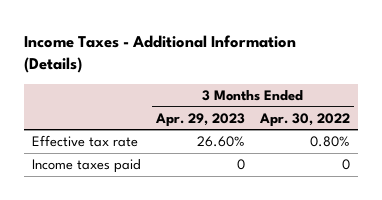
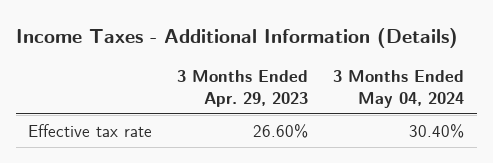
[259,112,351,127] Apr. 30, 2022 -> none
none -> [333,70,465,108] 3 Months Ended May 04, 2024
[31,159,141,174] Income taxes paid -> none

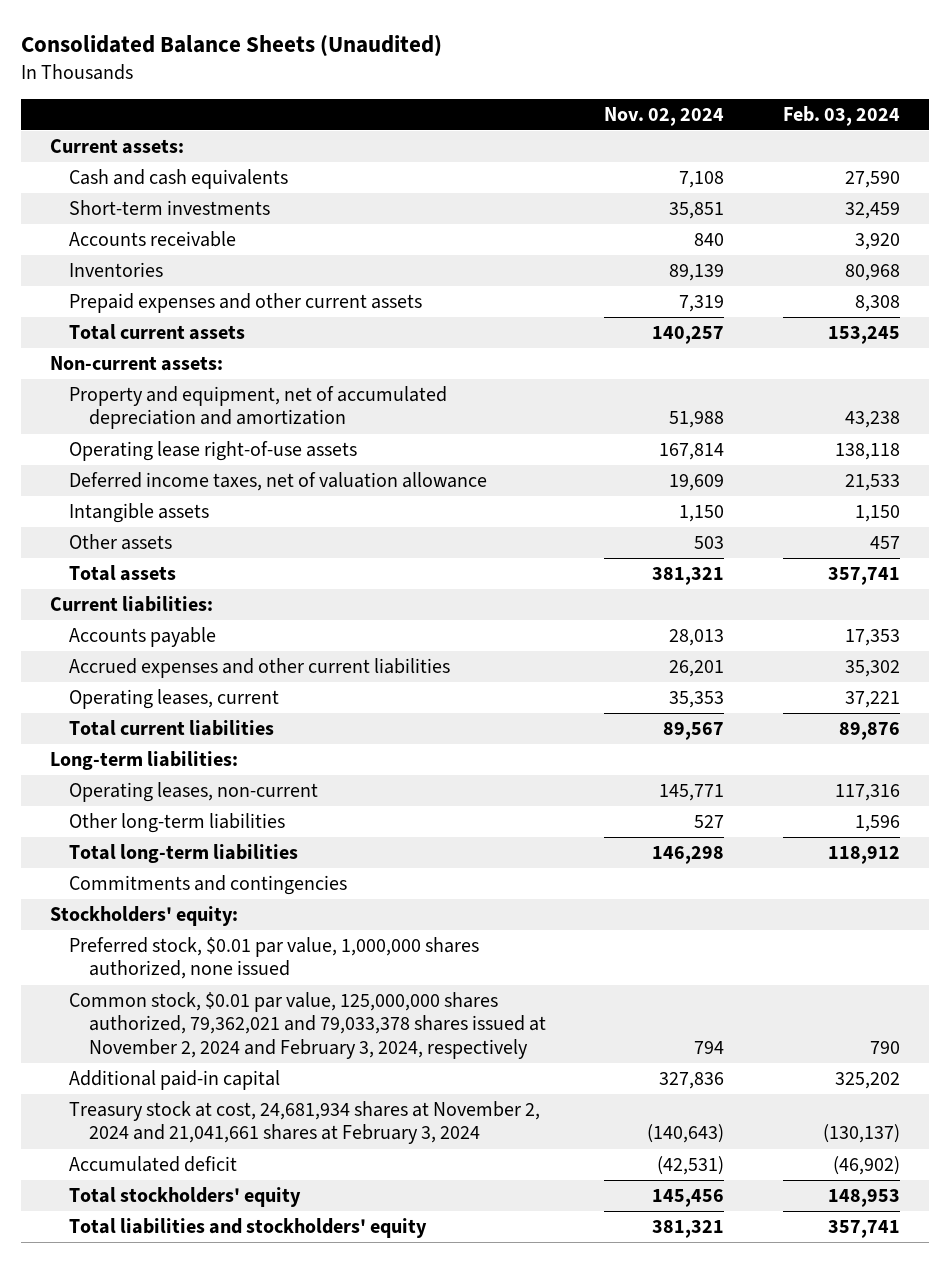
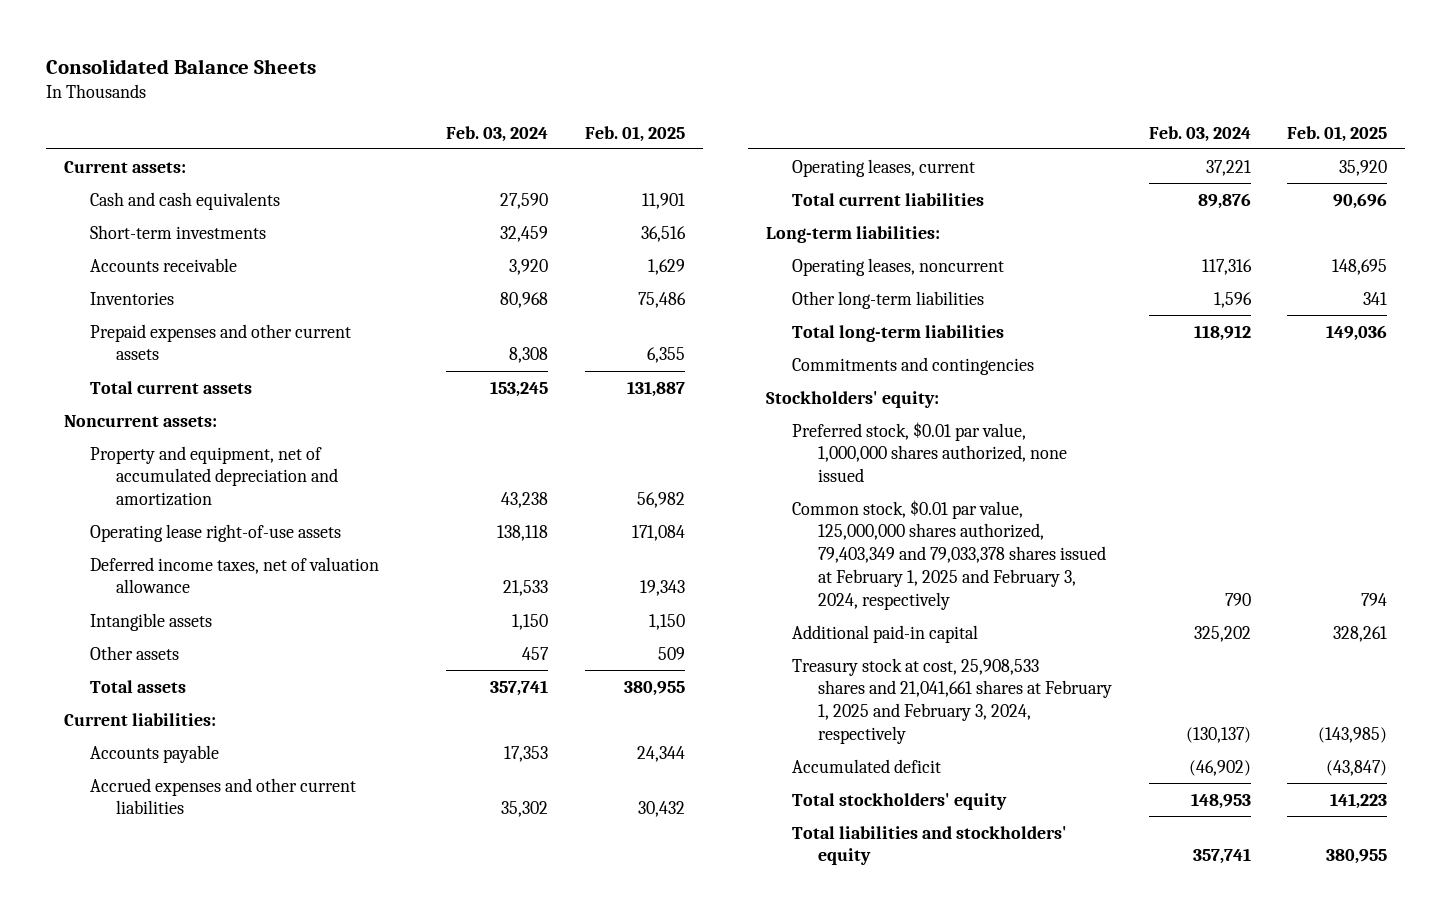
[20,34,442,57] Consolidated Balance Sheets (Unaudited) -> [45,58,316,74] Consolidated Balance Sheets
[604,106,725,126] Nov. 02, 2024 -> none
none -> [584,125,685,142] Feb. 01, 2025
[49,356,223,372] Non-current assets: -> [63,414,217,427] Noncurrent assets:
[69,782,319,803] Operating leases, non-current -> [792,257,1005,276] Operating leases, noncurrent
[69,992,547,1059] Common stock, $0.01 par value, 125,000,000 shares authorized, 79,362,021 and 79,033,378 shares issued at November 2, 2024 and February 3, 2024, respectively -> [792,499,1107,610] Common stock, $0.01 par value, 125,000,000 shares authorized, 79,403,349 and 79,033,378 shares issued at February 1, 2025 and February 3, 2024, respectively
[69,1101,541,1145] Treasury stock at cost, 24,681,934 shares at November 2, 2024 and 21,041,661 shares at February 3, 2024 -> [792,657,1113,744] Treasury stock at cost, 25,908,533 shares and 21,041,661 shares at February 1, 2025 and February 3, 2024, respectively

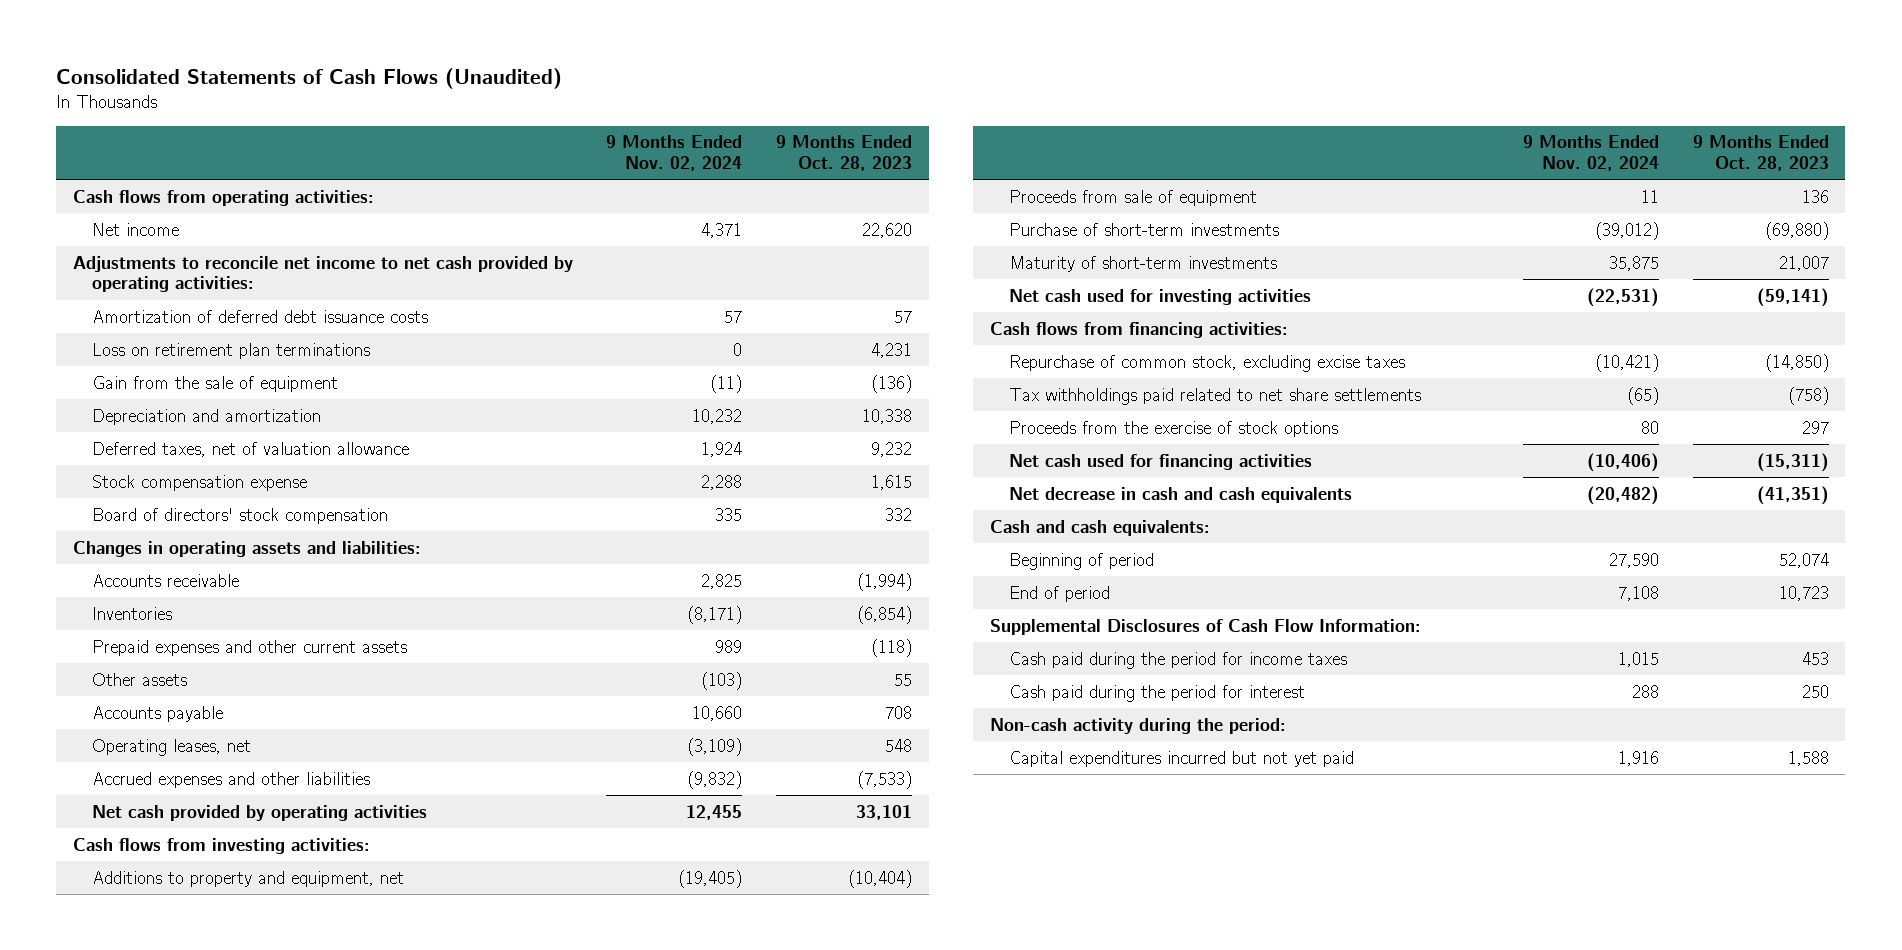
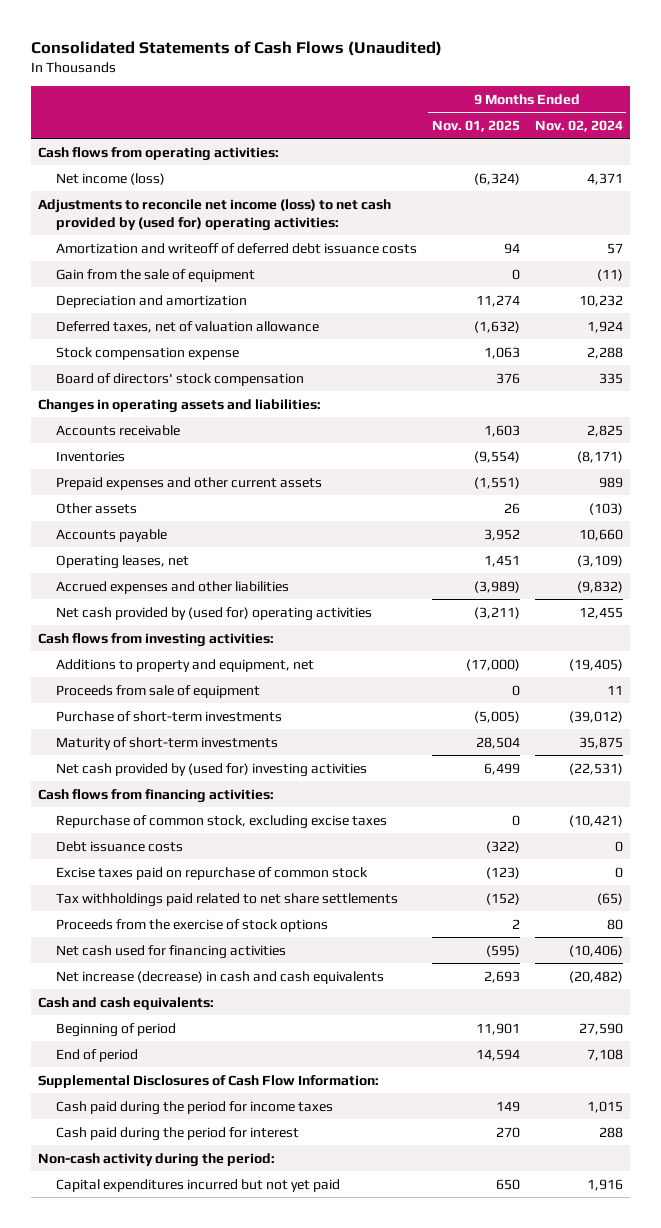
[775,135,912,171] 9 Months Ended Oct. 28, 2023 -> none
none -> [431,119,520,132] Nov. 01, 2025
[92,342,371,359] Loss on retirement plan terminations -> none
[92,222,180,236] Net income -> [55,172,165,185] Net income (loss)
[72,255,573,293] Adjustments to reconcile net income to net cash provided by operating activities: -> [38,198,392,232] Adjustments to reconcile net income (loss) to net cash provided by (used for) operating activities:
[92,309,429,323] Amortization of deferred debt issuance costs -> [55,242,417,254] Amortization and writeoff of deferred debt issuance costs
[92,804,428,821] Net cash provided by operating activities -> [55,606,372,621] Net cash provided by (used for) operating activities
[1009,288,1312,305] Net cash used for investing activities -> [55,762,367,777] Net cash provided by (used for) investing activities
none -> [55,840,183,852] Debt issuance costs
none -> [55,866,368,880] Excise taxes paid on repurchase of common stock
[1009,486,1353,503] Net decrease in cash and cash equivalents -> [55,970,384,984] Net increase (decrease) in cash and cash equivalents

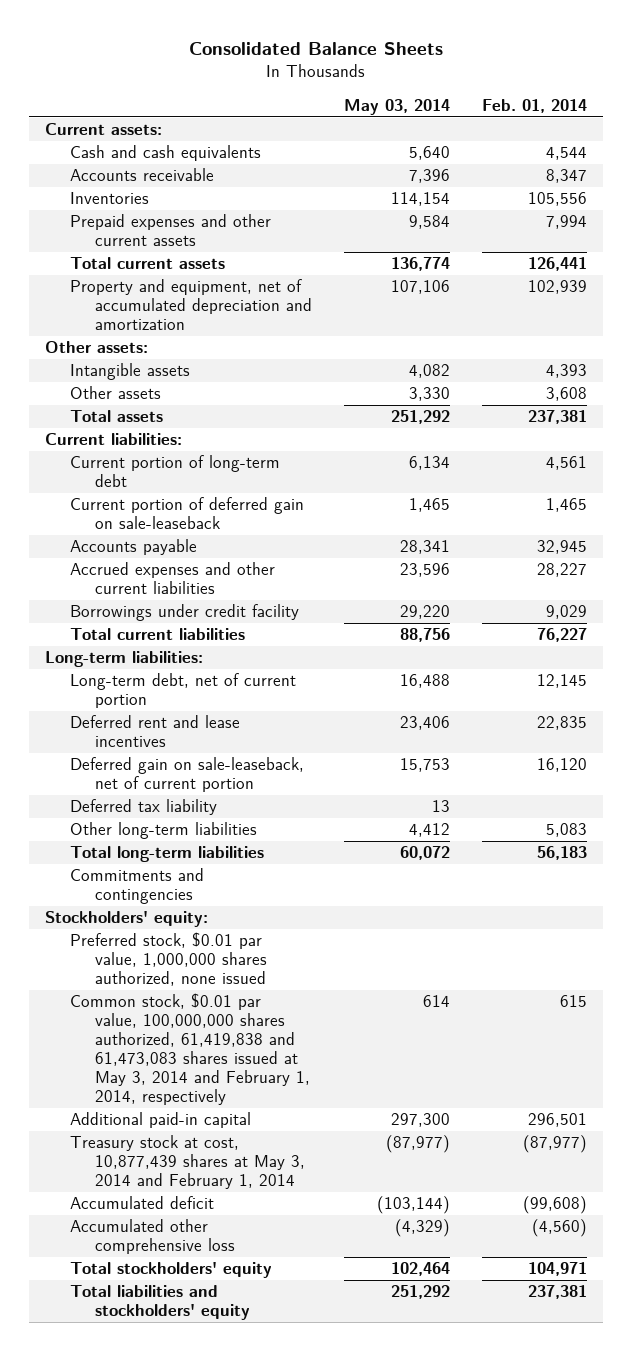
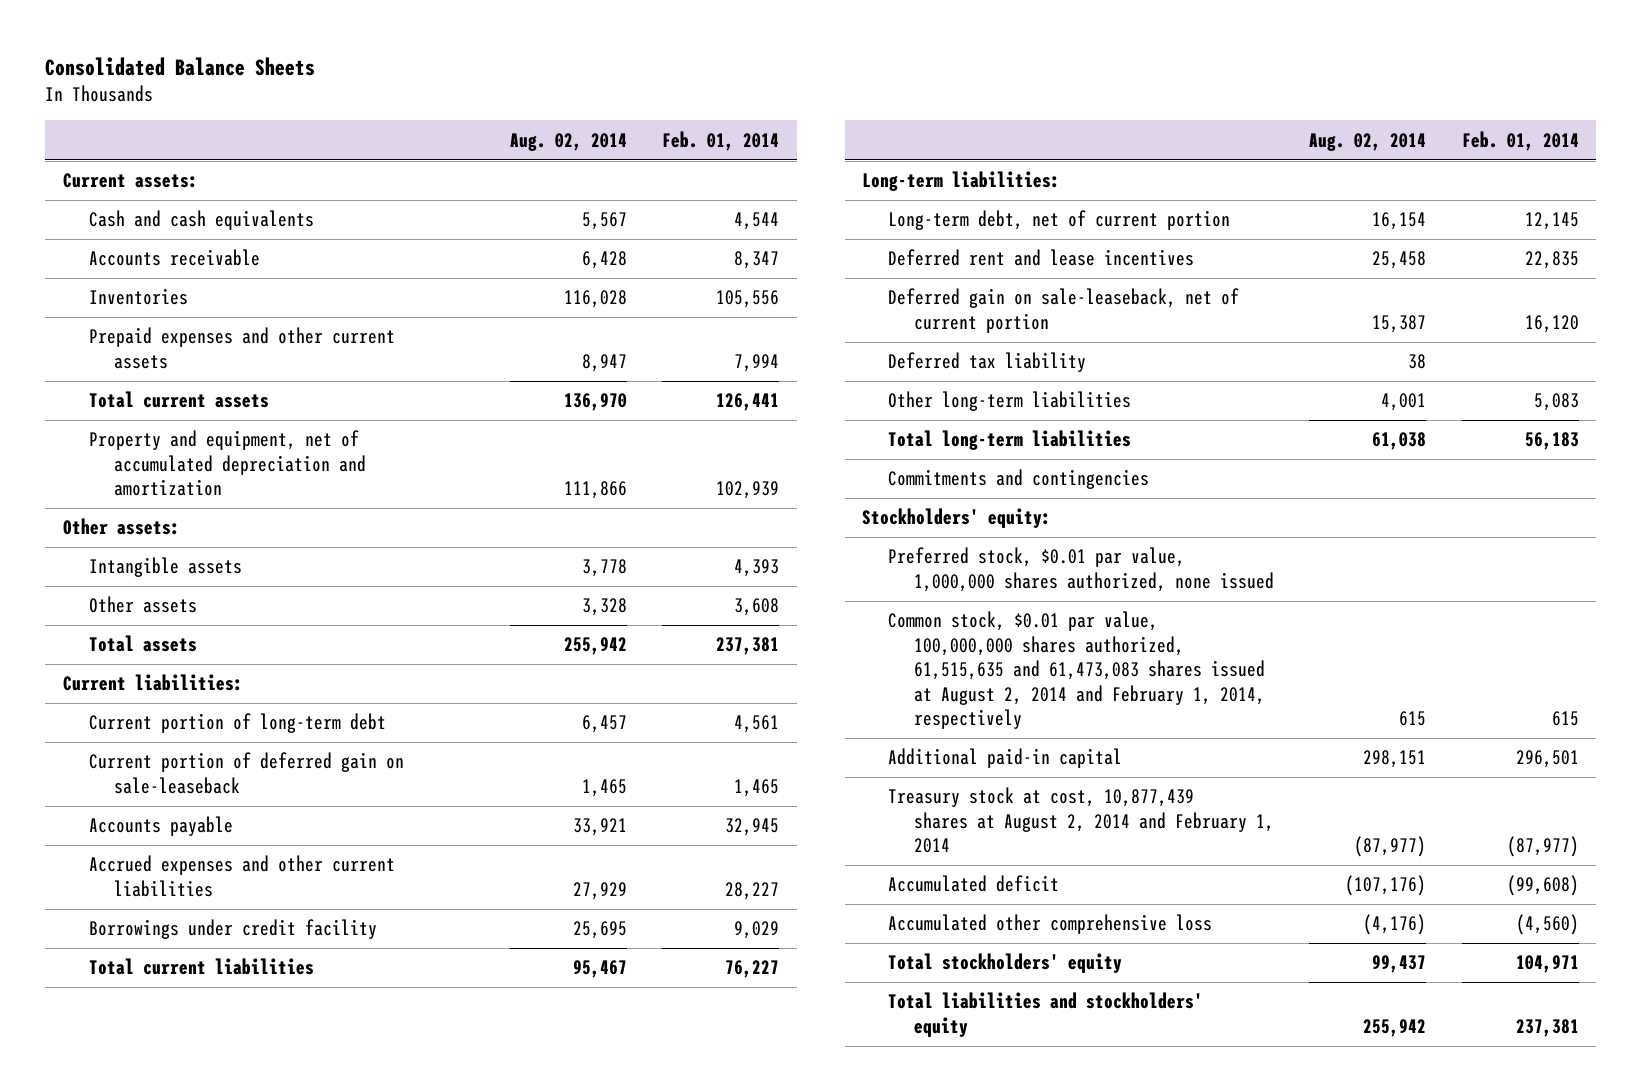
[344,98,451,115] May 03, 2014 -> none
none -> [509,132,627,151] Aug. 02, 2014
[70,993,311,1106] Common stock, $0.01 par value, 100,000,000 shares authorized, 61,419,838 and 61,473,083 shares issued at May 3, 2014 and February 1, 2014, respectively -> [888,611,1266,729] Common stock, $0.01 par value, 100,000,000 shares authorized, 61,515,635 and 61,473,083 shares issued at August 2, 2014 and February 1, 2014, respectively
[70,1135,306,1190] Treasury stock at cost, 10,877,439 shares at May 3, 2014 and February 1, 2014 -> [888,787,1275,854] Treasury stock at cost, 10,877,439 shares at August 2, 2014 and February 1, 2014

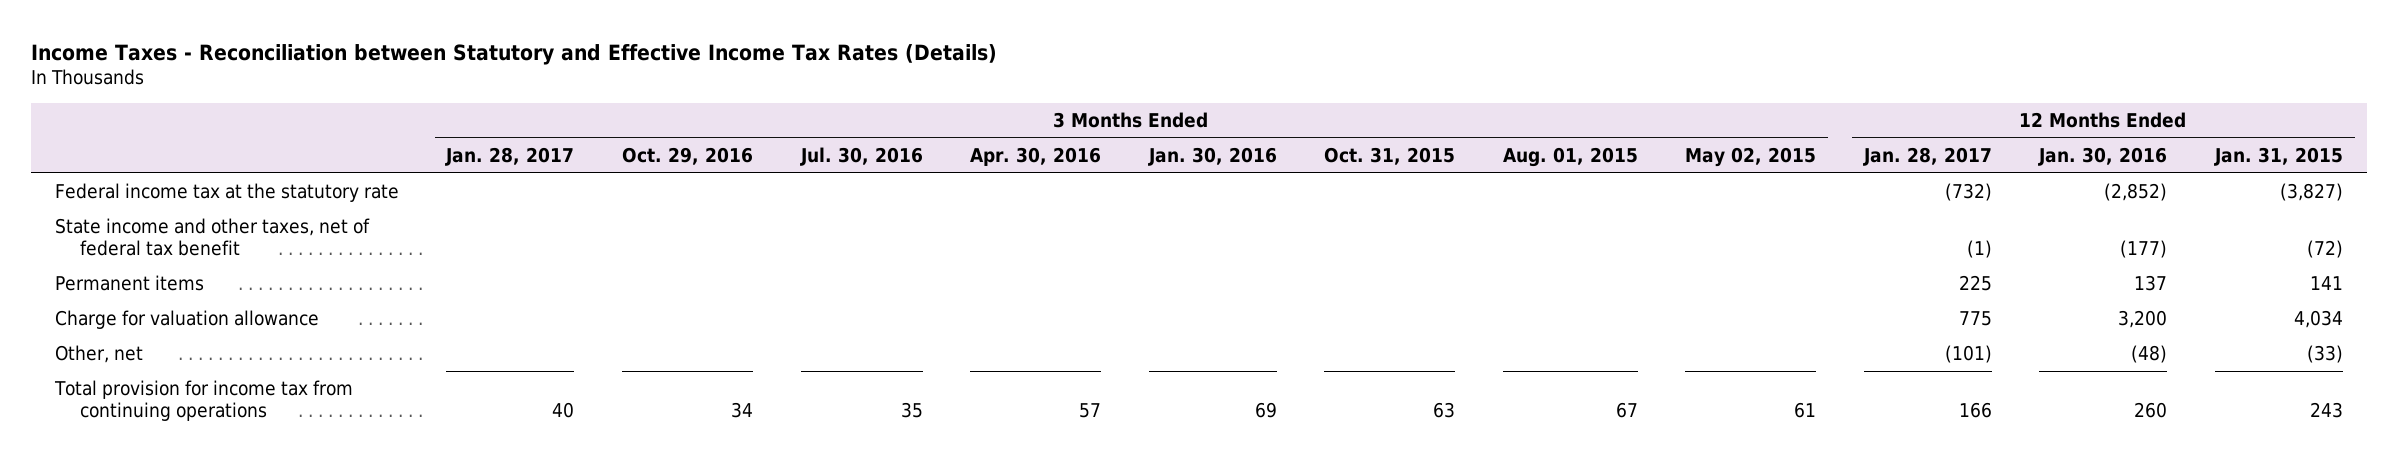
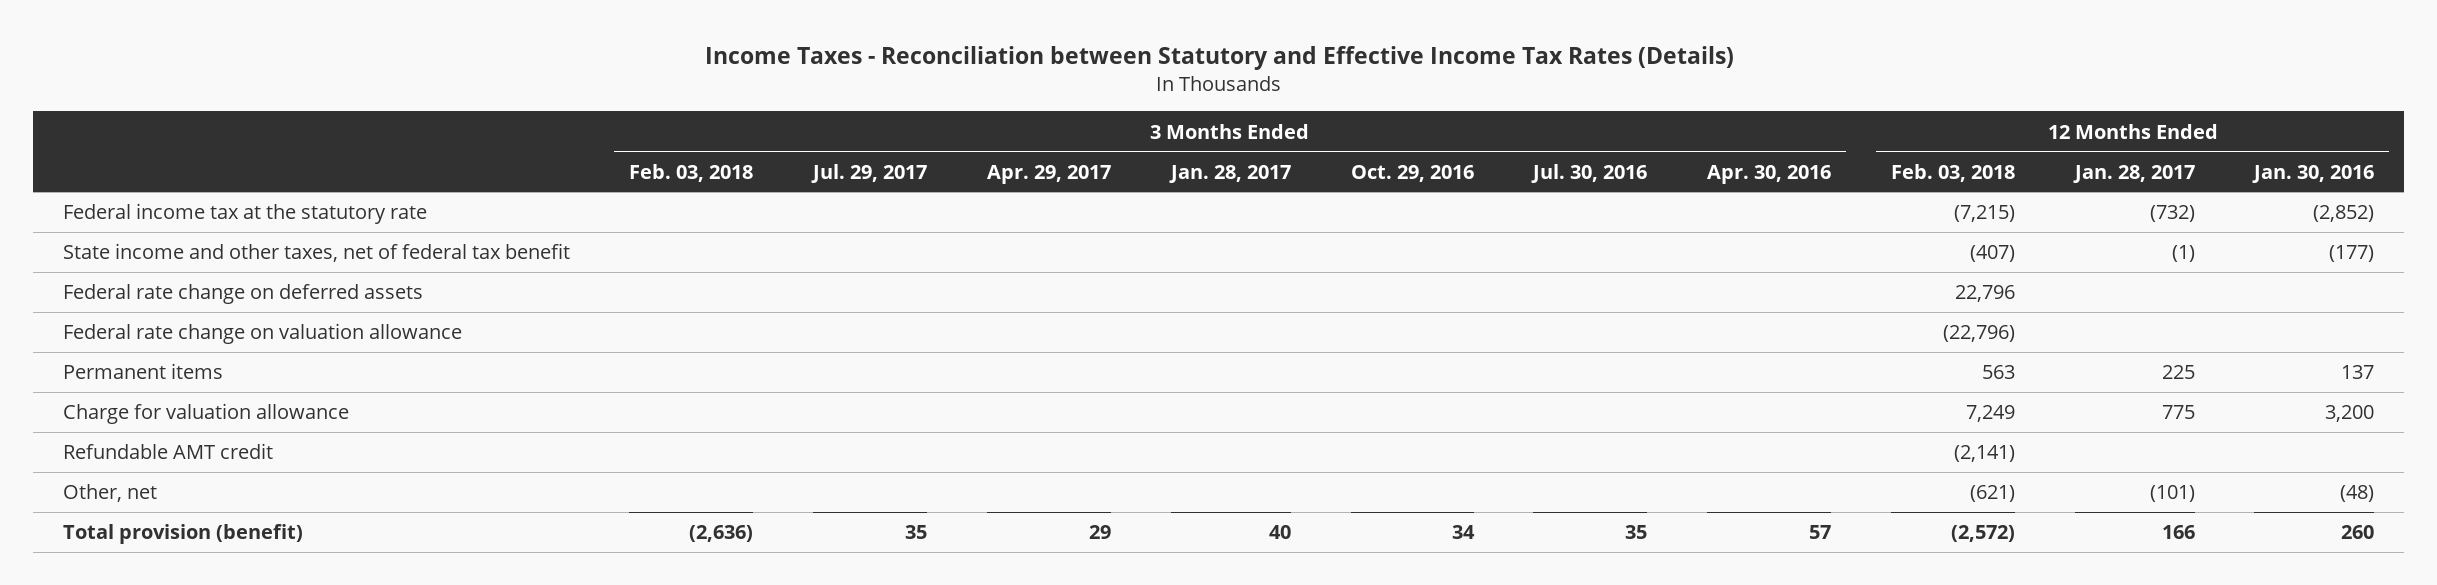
[1147,146,1277,166] Jan. 30, 2016 -> none
[1324,146,1456,165] Oct. 31, 2015 -> none
[1502,146,1638,167] Aug. 01, 2015 -> none
[1685,146,1817,167] May 02, 2015 -> none
[2214,146,2344,166] Jan. 31, 2015 -> none
none -> [629,163,754,182] Feb. 03, 2018
none -> [811,163,928,183] Jul. 29, 2017
none -> [986,164,1111,184] Apr. 29, 2017
none -> [1890,163,2015,182] Feb. 03, 2018
none -> [62,284,423,305] Federal rate change on deferred assets
none -> [62,323,462,345] Federal rate change on valuation allowance
none -> [62,443,273,460] Refundable AMT credit
[53,380,353,421] Total provision for income tax from continuing operations -> [62,524,303,545] Total provision (benefit)

